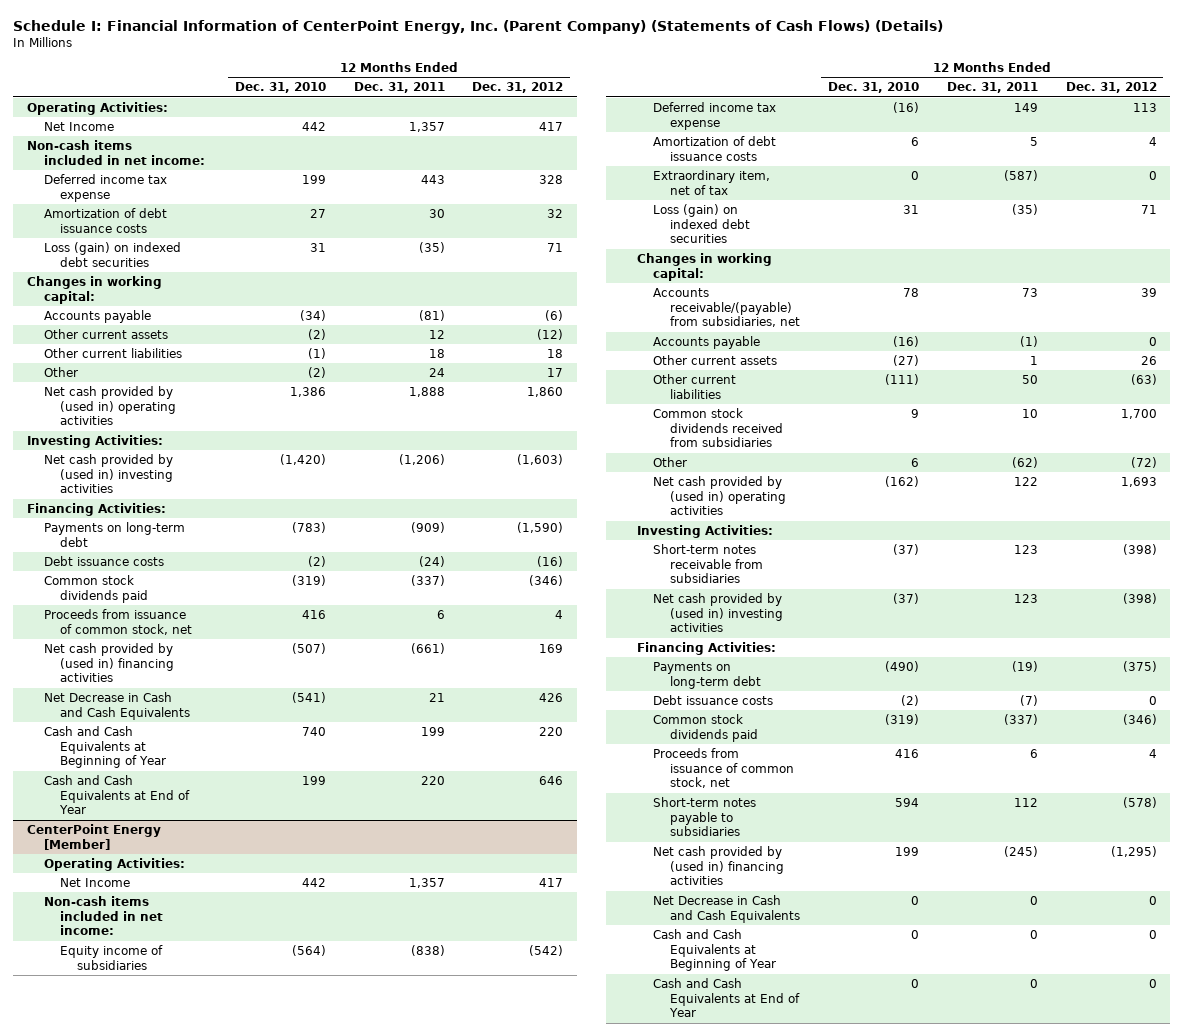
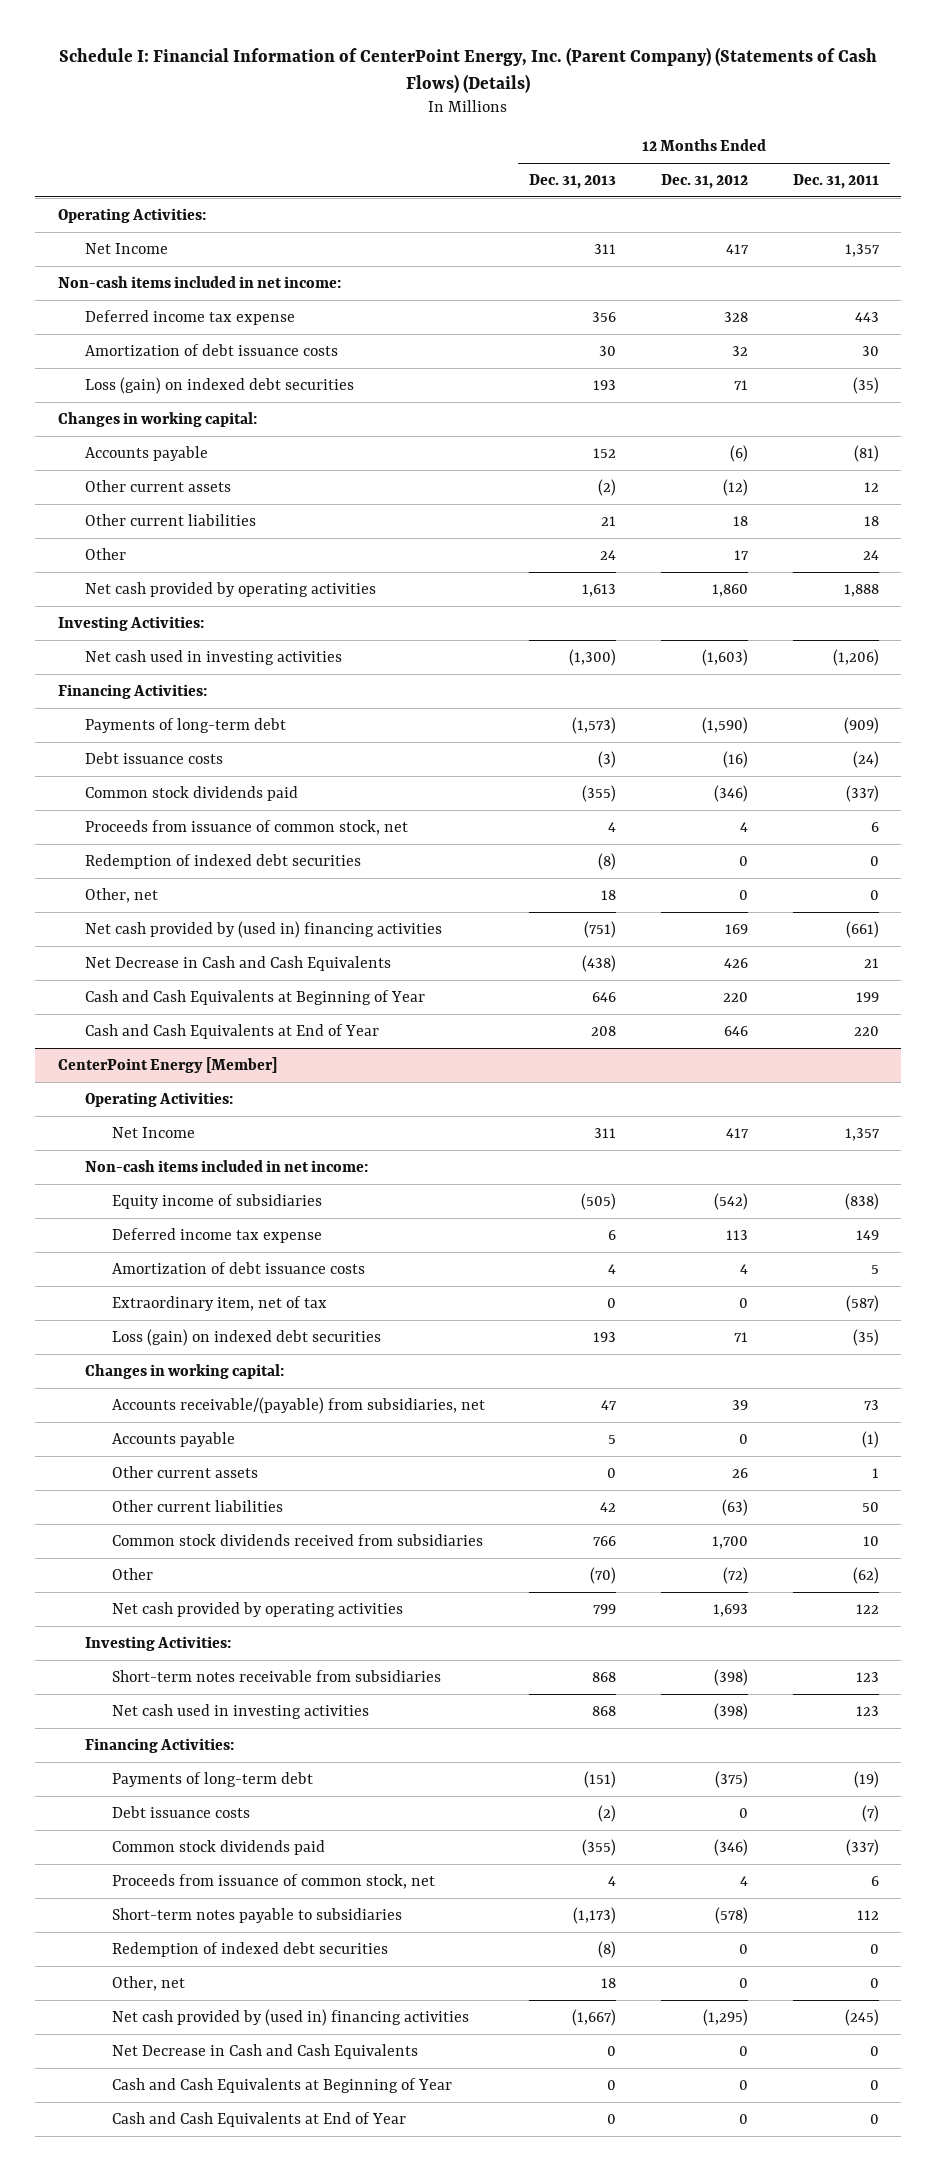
[234,82,326,94] Dec. 31, 2010 -> none
none -> [529,173,617,189] Dec. 31, 2013
[43,385,177,426] Net cash provided by (used in) operating activities -> [84,581,376,597] Net cash provided by operating activities
[43,453,174,494] Net cash provided by (used in) investing activities -> [84,649,342,665] Net cash used in investing activities
[43,521,185,547] Payments on long-term debt -> [84,717,286,733] Payments of long-term debt
none -> [84,853,361,869] Redemption of indexed debt securities
none -> [84,887,158,903] Other, net
[653,475,787,516] Net cash provided by (used in) operating activities -> [111,1601,403,1617] Net cash provided by operating activities
[653,592,784,633] Net cash provided by (used in) investing activities -> [111,1703,369,1719] Net cash used in investing activities
[653,661,762,689] Payments on long-term debt -> [111,1771,313,1787] Payments of long-term debt
none -> [111,1941,388,1957] Redemption of indexed debt securities
none -> [111,1975,185,1991] Other, net

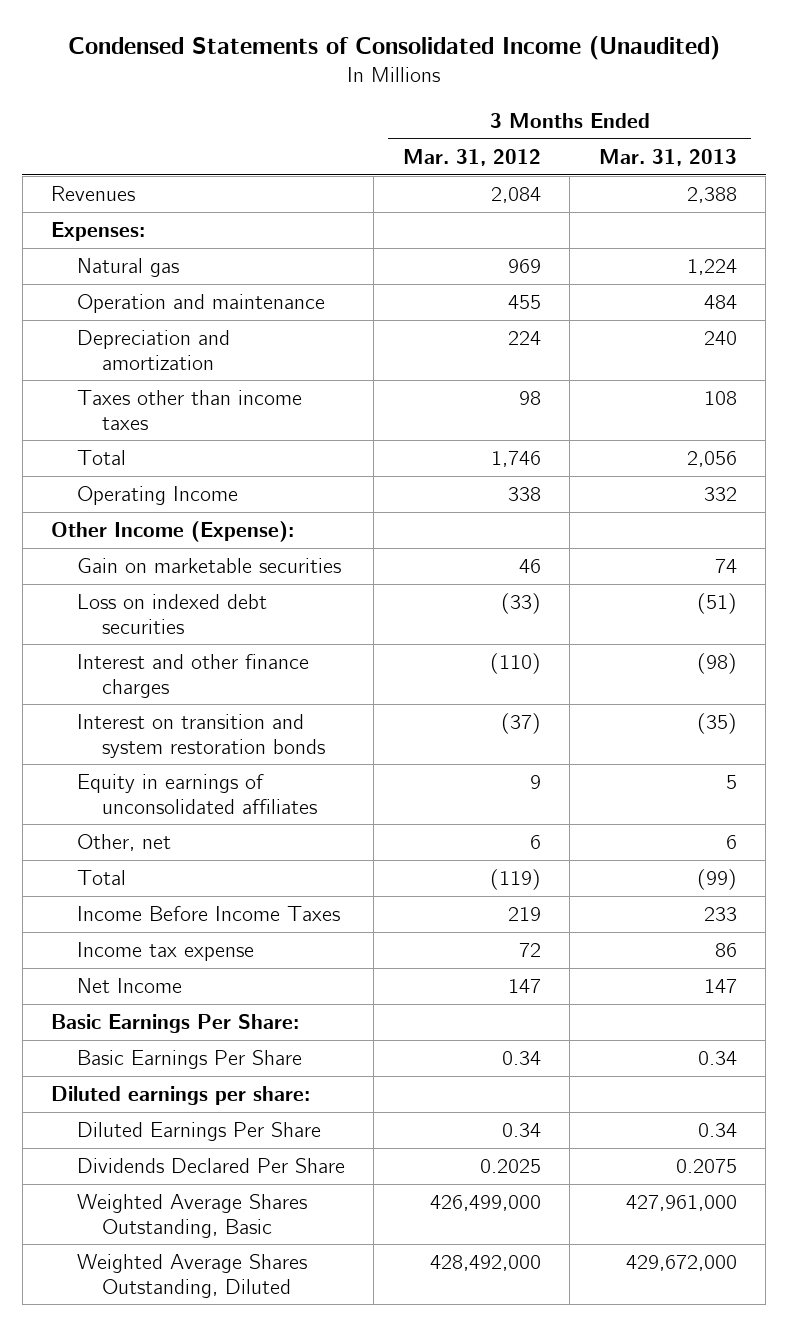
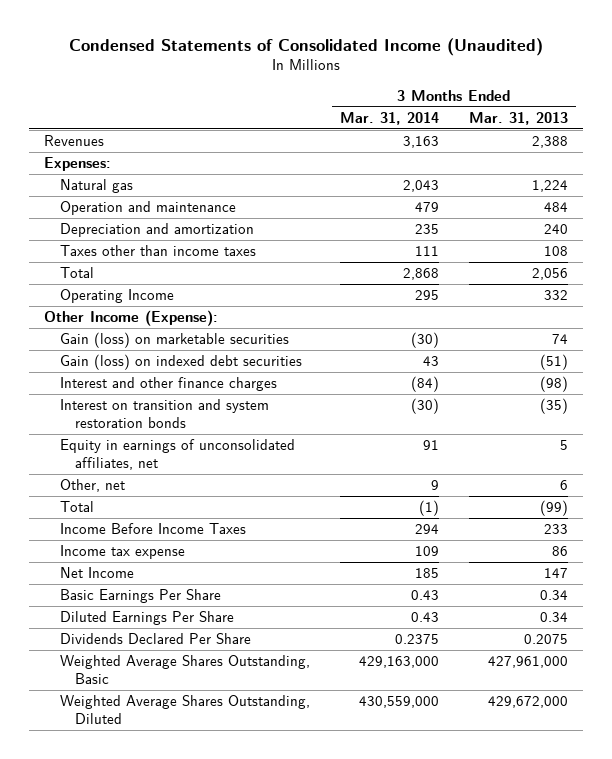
[402,148,541,166] Mar. 31, 2012 -> none
none -> [339,111,439,125] Mar. 31, 2014
[76,558,341,574] Gain on marketable securities -> [59,332,289,349] Gain (loss) on marketable securities
[76,594,267,634] Loss on indexed debt securities -> [59,354,302,371] Gain (loss) on indexed debt securities
[76,774,317,814] Equity in earnings of unconsolidated affiliates -> [59,439,295,471] Equity in earnings of unconsolidated affiliates, net
[51,1014,300,1034] Basic Earnings Per Share: -> none
[51,1086,311,1106] Diluted earnings per share: -> none

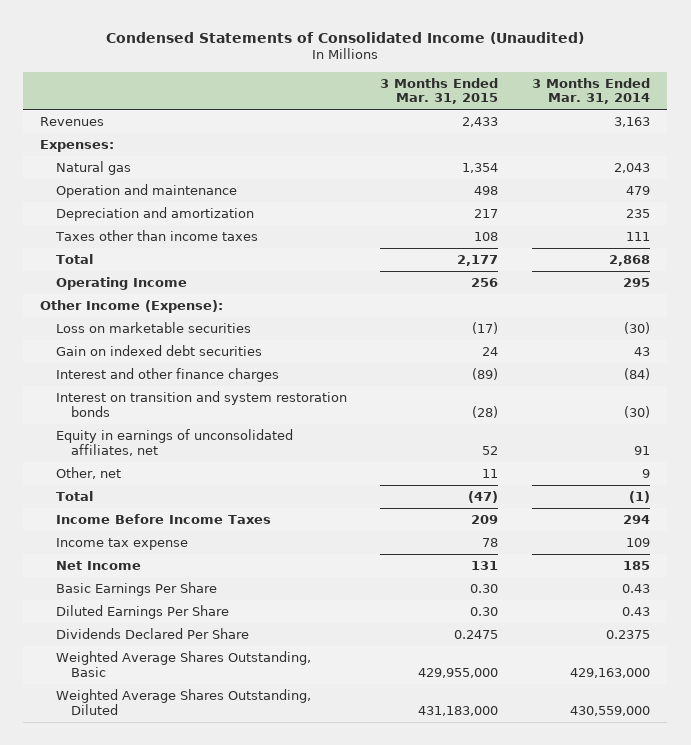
[469,111,569,125] Mar. 31, 2013 -> none
none -> [380,77,499,105] 3 Months Ended Mar. 31, 2015
[59,332,289,349] Gain (loss) on marketable securities -> [55,322,251,334] Loss on marketable securities
[59,354,302,371] Gain (loss) on indexed debt securities -> [55,345,262,357] Gain on indexed debt securities

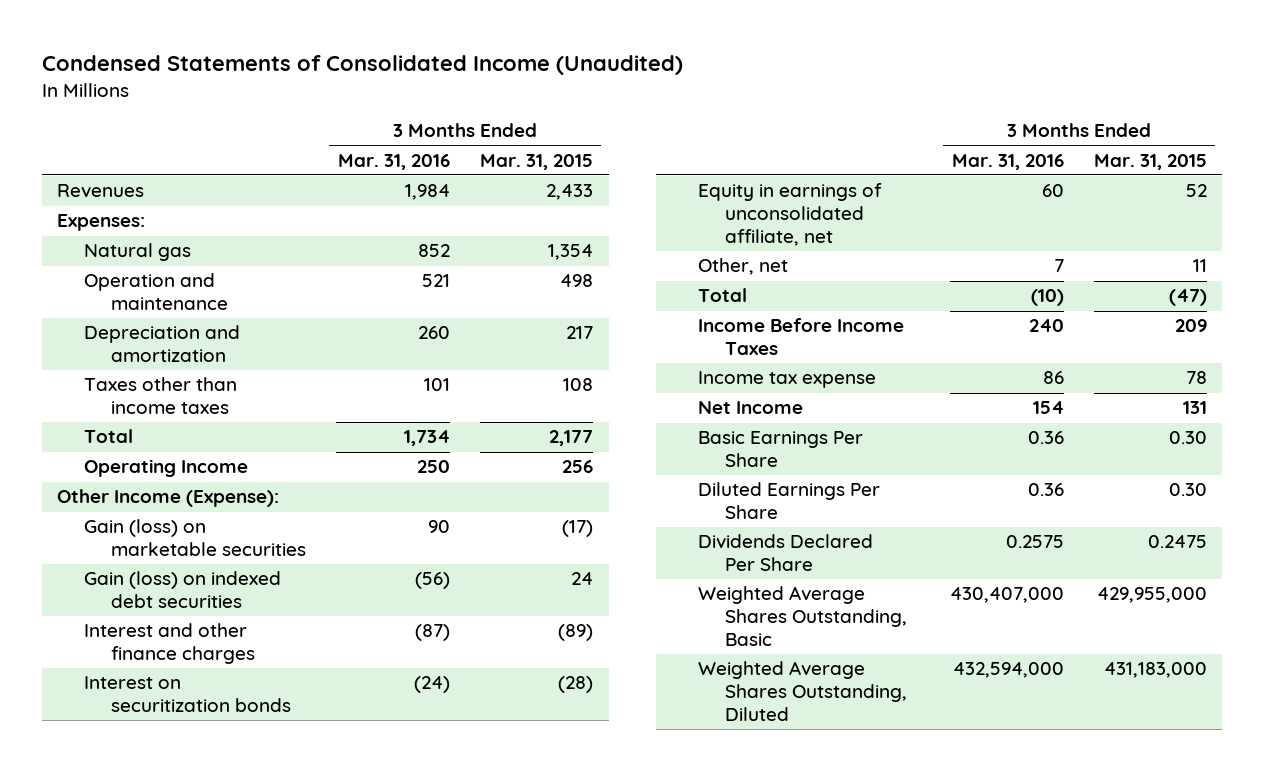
[532,77,651,105] 3 Months Ended Mar. 31, 2014 -> none
none -> [338,153,451,170] Mar. 31, 2016
[55,322,251,334] Loss on marketable securities -> [84,519,307,557] Gain (loss) on marketable securities
[55,345,262,357] Gain on indexed debt securities -> [84,571,282,609] Gain (loss) on indexed debt securities
[55,391,347,417] Interest on transition and system restoration bonds -> [84,676,292,713] Interest on securitization bonds
[55,429,293,456] Equity in earnings of unconsolidated affiliates, net -> [698,183,883,246] Equity in earnings of unconsolidated affiliate, net

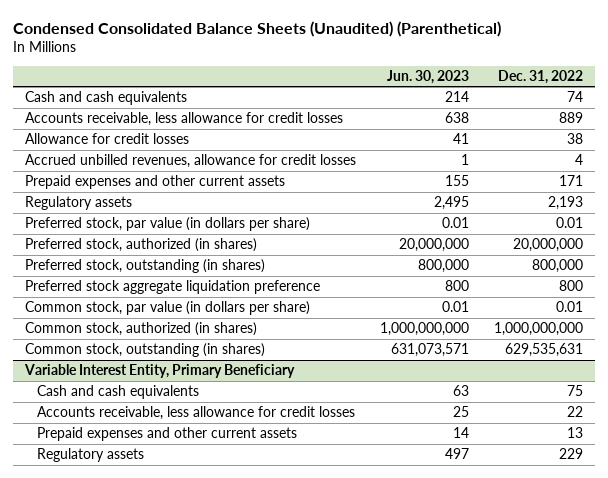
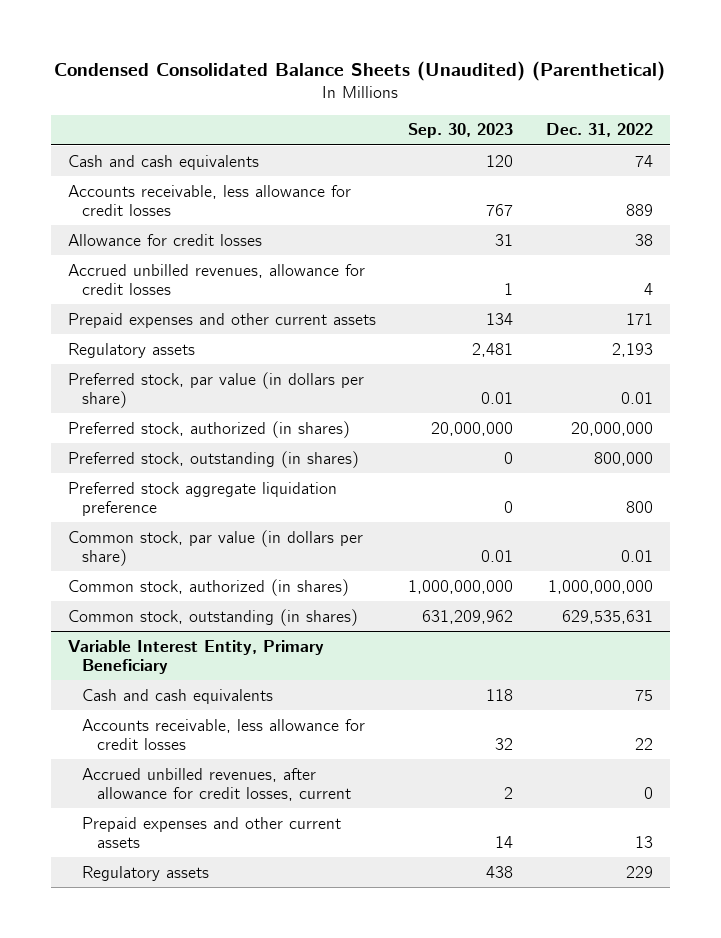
[387,69,470,84] Jun. 30, 2023 -> none
none -> [408,123,514,139] Sep. 30, 2023
none -> [82,767,351,801] Accrued unbilled revenues, after allowance for credit losses, current

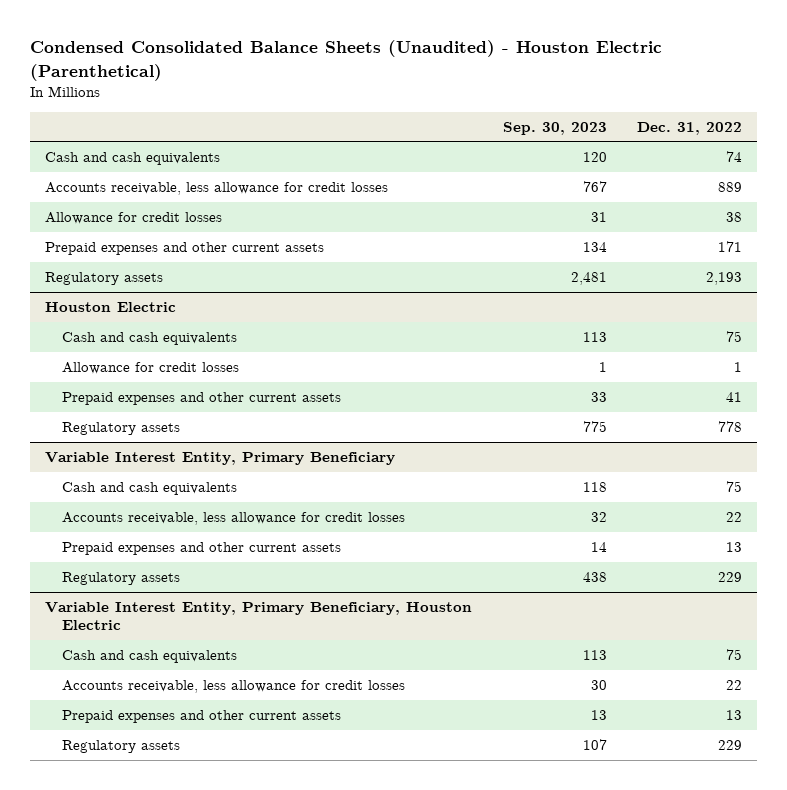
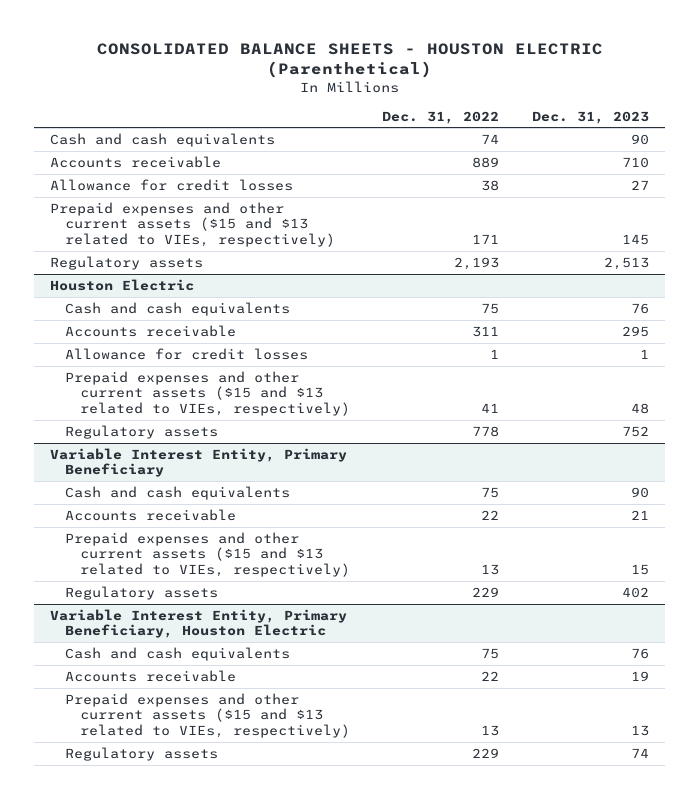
[30,40,663,81] Condensed Consolidated Balance Sheets (Unaudited) - Houston Electric (Parenthetical) -> [96,43,603,79] CONSOLIDATED BALANCE SHEETS - HOUSTON ELECTRIC (Parenthetical)
[502,121,607,135] Sep. 30, 2023 -> none
none -> [531,110,649,124] Dec. 31, 2023
[45,182,389,196] Accounts receivable, less allowance for credit losses -> [50,155,222,168] Accounts receivable
[45,242,325,256] Prepaid expenses and other current assets -> [50,201,336,248] Prepaid expenses and other current assets ($15 and $13 related to VIEs, respectively)
none -> [65,324,237,337] Accounts receivable
[61,392,341,406] Prepaid expenses and other current assets -> [65,370,351,417] Prepaid expenses and other current assets ($15 and $13 related to VIEs, respectively)
[61,512,405,526] Accounts receivable, less allowance for credit losses -> [65,508,237,521] Accounts receivable
[61,542,341,556] Prepaid expenses and other current assets -> [65,531,351,578] Prepaid expenses and other current assets ($15 and $13 related to VIEs, respectively)
[61,680,405,694] Accounts receivable, less allowance for credit losses -> [65,669,237,682] Accounts receivable
[61,710,341,724] Prepaid expenses and other current assets -> [65,692,351,739] Prepaid expenses and other current assets ($15 and $13 related to VIEs, respectively)

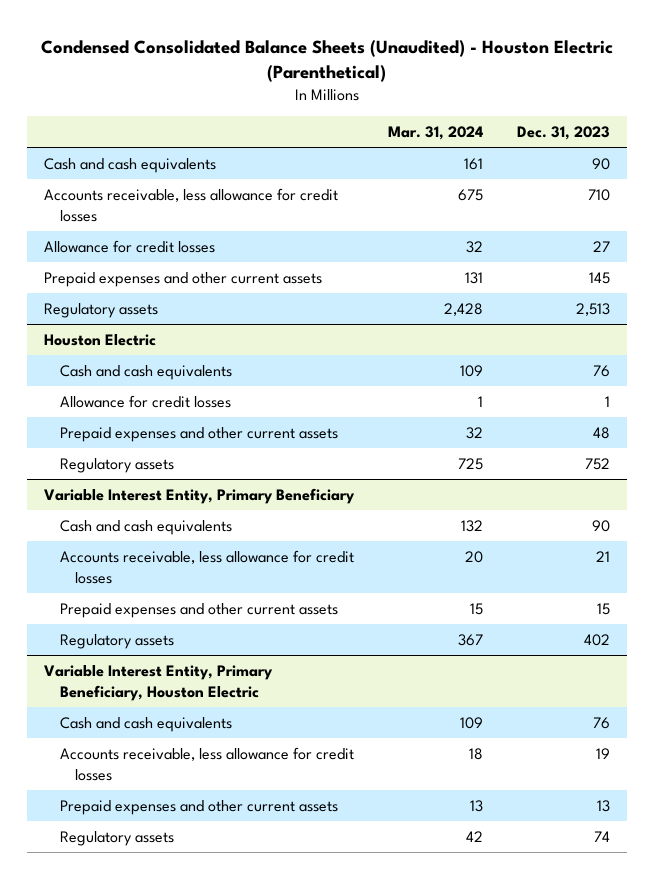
[96,43,603,79] CONSOLIDATED BALANCE SHEETS - HOUSTON ELECTRIC (Parenthetical) -> [41,39,614,82] Condensed Consolidated Balance Sheets (Unaudited) - Houston Electric (Parenthetical)
[382,110,500,124] Dec. 31, 2022 -> none
none -> [388,125,484,140] Mar. 31, 2024
[50,155,222,168] Accounts receivable -> [44,187,339,222] Accounts receivable, less allowance for credit losses
[50,201,336,248] Prepaid expenses and other current assets ($15 and $13 related to VIEs, respectively) -> [44,271,323,287] Prepaid expenses and other current assets
[65,324,237,337] Accounts receivable -> none
[65,370,351,417] Prepaid expenses and other current assets ($15 and $13 related to VIEs, respectively) -> [59,426,338,442] Prepaid expenses and other current assets
[65,508,237,521] Accounts receivable -> [59,549,354,584] Accounts receivable, less allowance for credit losses
[65,531,351,578] Prepaid expenses and other current assets ($15 and $13 related to VIEs, respectively) -> [59,602,338,618] Prepaid expenses and other current assets
[65,669,237,682] Accounts receivable -> [59,746,354,781] Accounts receivable, less allowance for credit losses
[65,692,351,739] Prepaid expenses and other current assets ($15 and $13 related to VIEs, respectively) -> [59,799,338,815] Prepaid expenses and other current assets

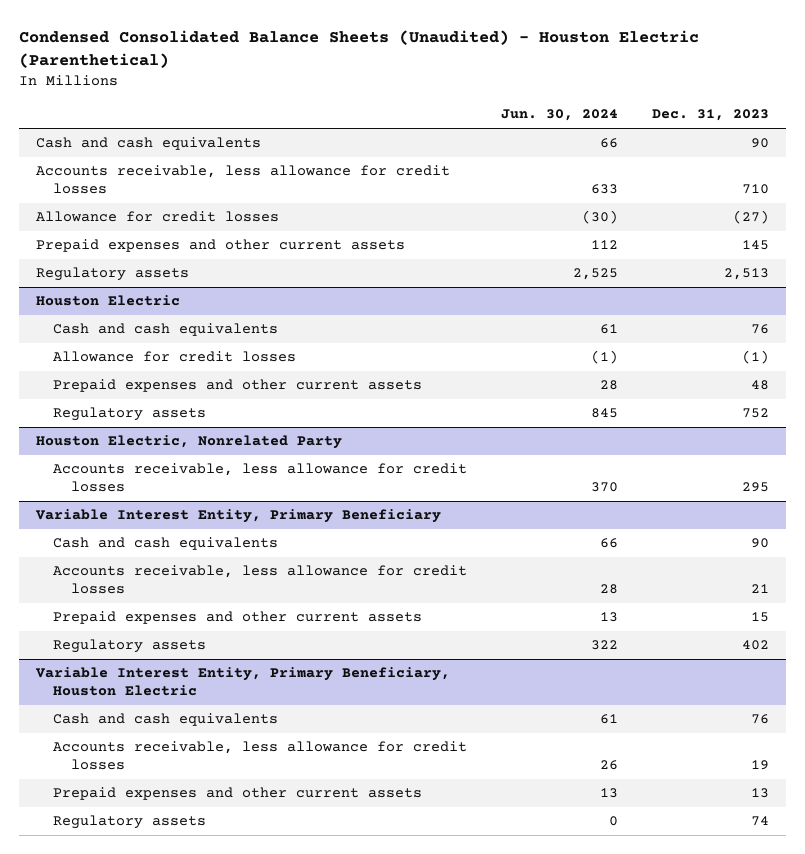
[388,125,484,140] Mar. 31, 2024 -> none
none -> [501,109,619,122] Jun. 30, 2024
[593,240,611,252] 27 -> [733,210,770,225] (27)
[605,395,611,407] 1 -> [742,350,770,365] (1)
none -> [36,435,343,450] Houston Electric, Nonrelated Party
none -> [53,463,468,493] Accounts receivable, less allowance for credit losses

